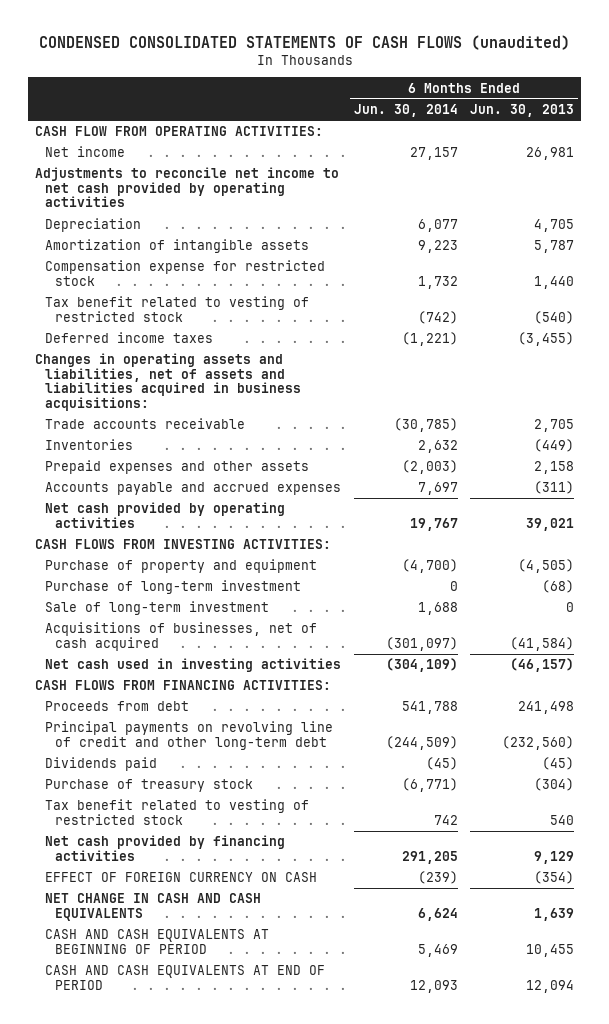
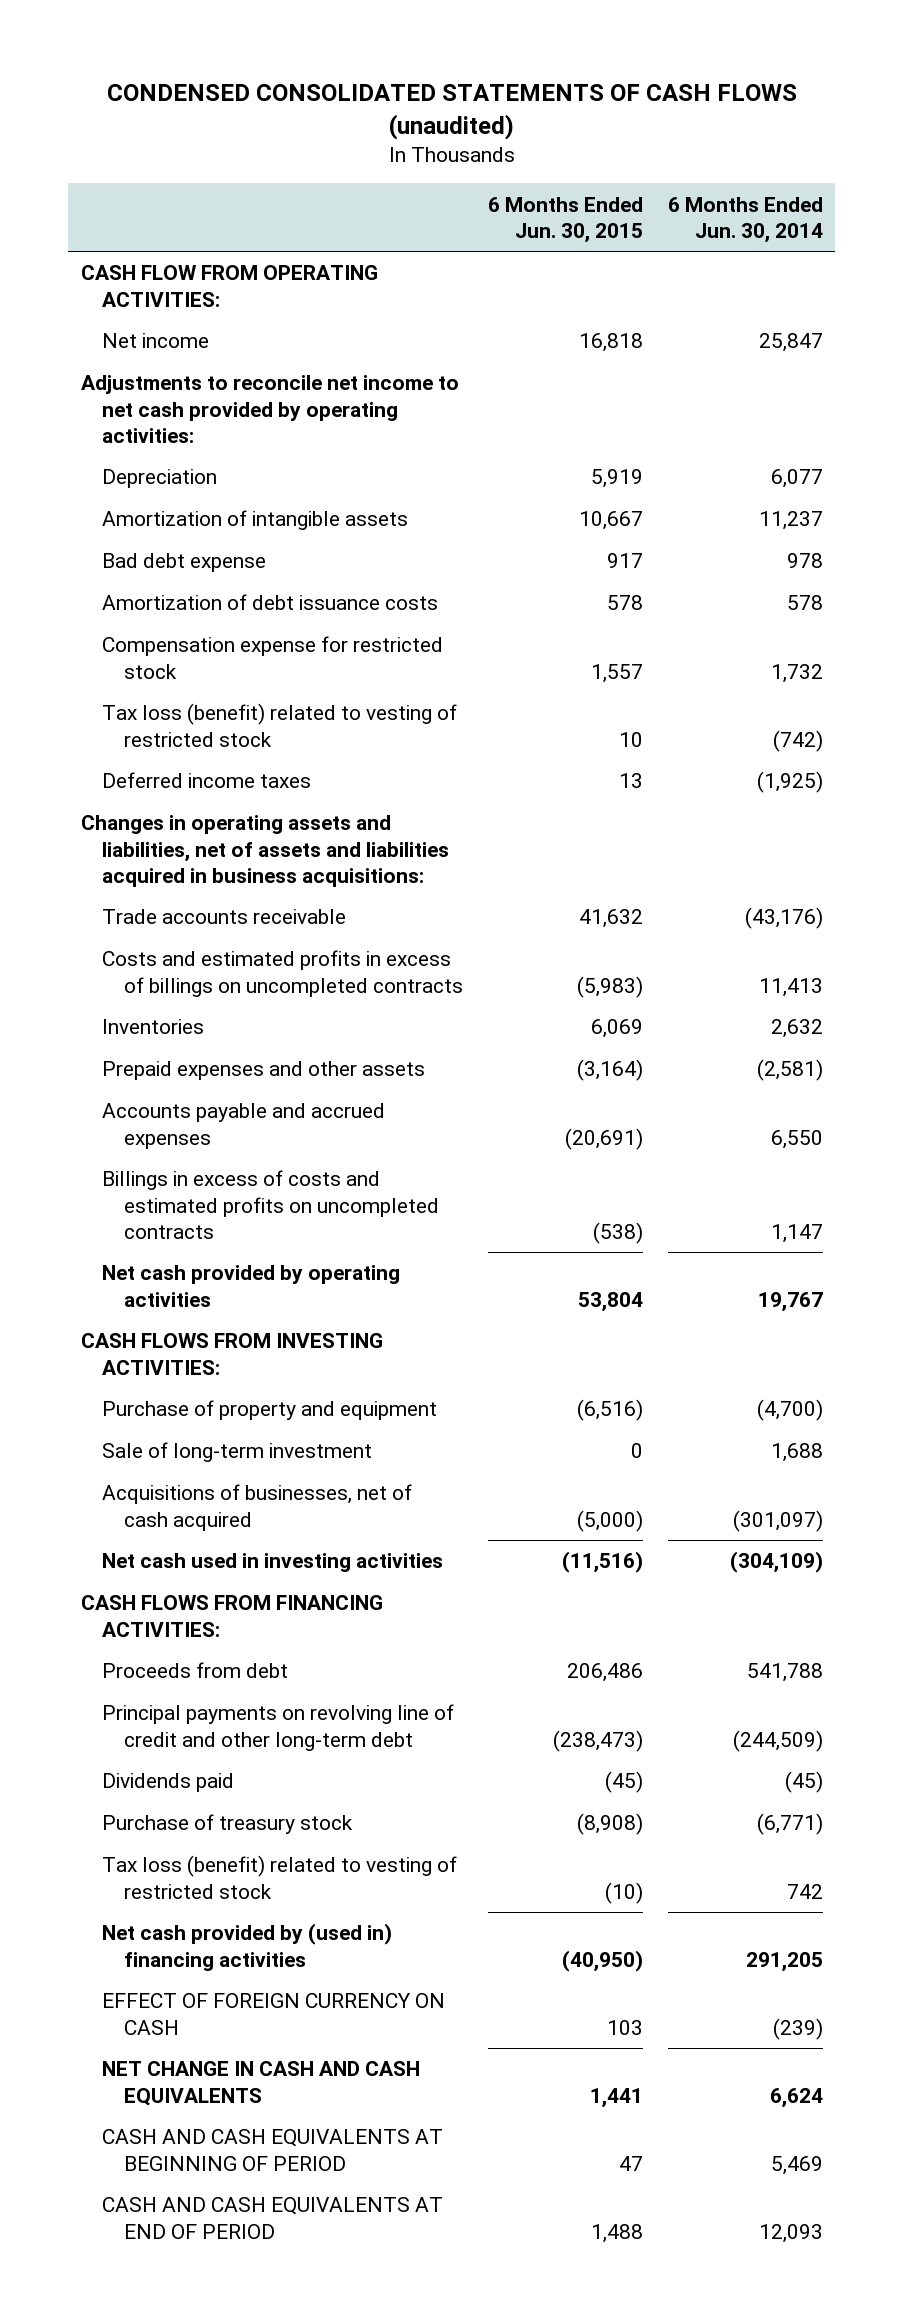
[470,104,575,118] Jun. 30, 2013 -> none
none -> [487,196,643,243] 6 Months Ended Jun. 30, 2015
[409,147,458,161] 27,157 -> [758,333,823,353] 25,847
[34,167,339,208] Adjustments to reconcile net income to net cash provided by operating activities -> [80,375,459,443] Adjustments to reconcile net income to net cash provided by operating activities:
[417,240,458,254] 9,223 -> [758,511,823,531] 11,237
none -> [102,553,267,573] Bad debt expense
none -> [102,594,439,611] Amortization of debt issuance costs
[44,296,309,322] Tax benefit related to vesting of restricted stock -> [102,703,458,747] Tax loss (benefit) related to vesting of restricted stock
[401,332,458,347] (1,221) -> [756,771,823,794] (1,925)
[393,418,458,433] (30,785) -> [744,907,823,930] (43,176)
none -> [102,950,464,997] Costs and estimated profits in excess of billings on uncompleted contracts
[401,460,458,475] (2,003) -> [756,1059,823,1082] (2,581)
[417,482,458,496] 7,697 -> [770,1129,823,1149] 6,550
none -> [102,1170,440,1239] Billings in excess of costs and estimated profits on uncompleted contracts
[44,580,301,595] Purchase of long-term investment -> none
[44,799,309,825] Tax benefit related to vesting of restricted stock -> [102,1855,458,1899] Tax loss (benefit) related to vesting of restricted stock
[44,835,285,861] Net cash provided by financing activities -> [102,1923,393,1971] Net cash provided by (used in) financing activities

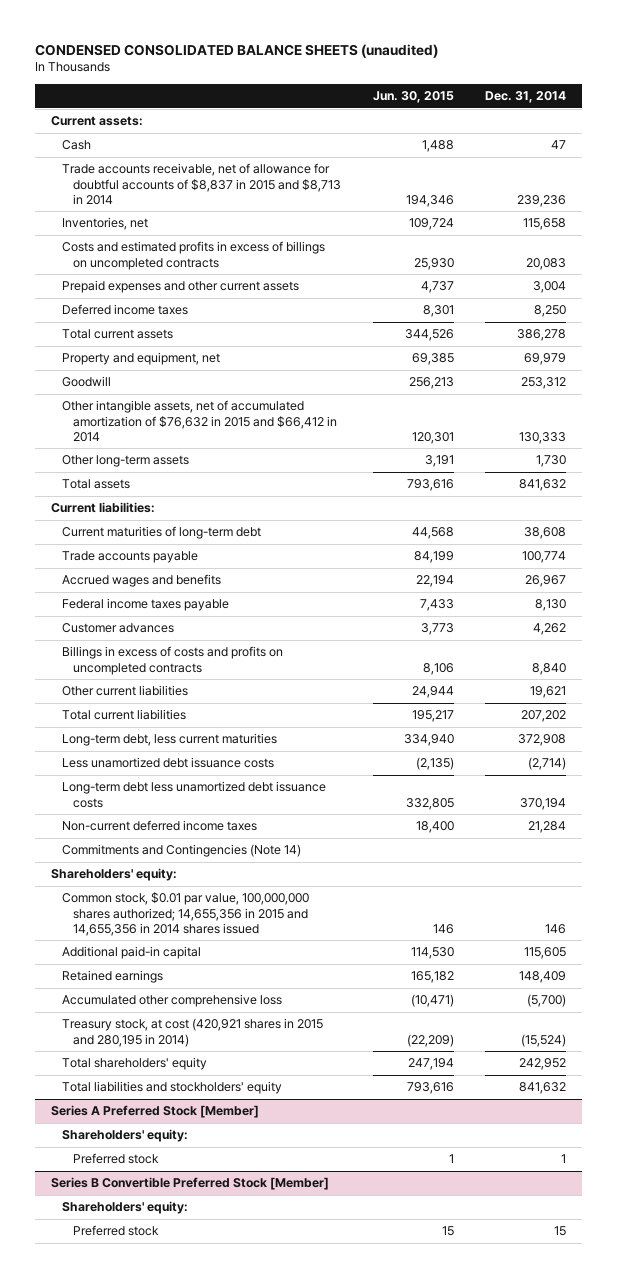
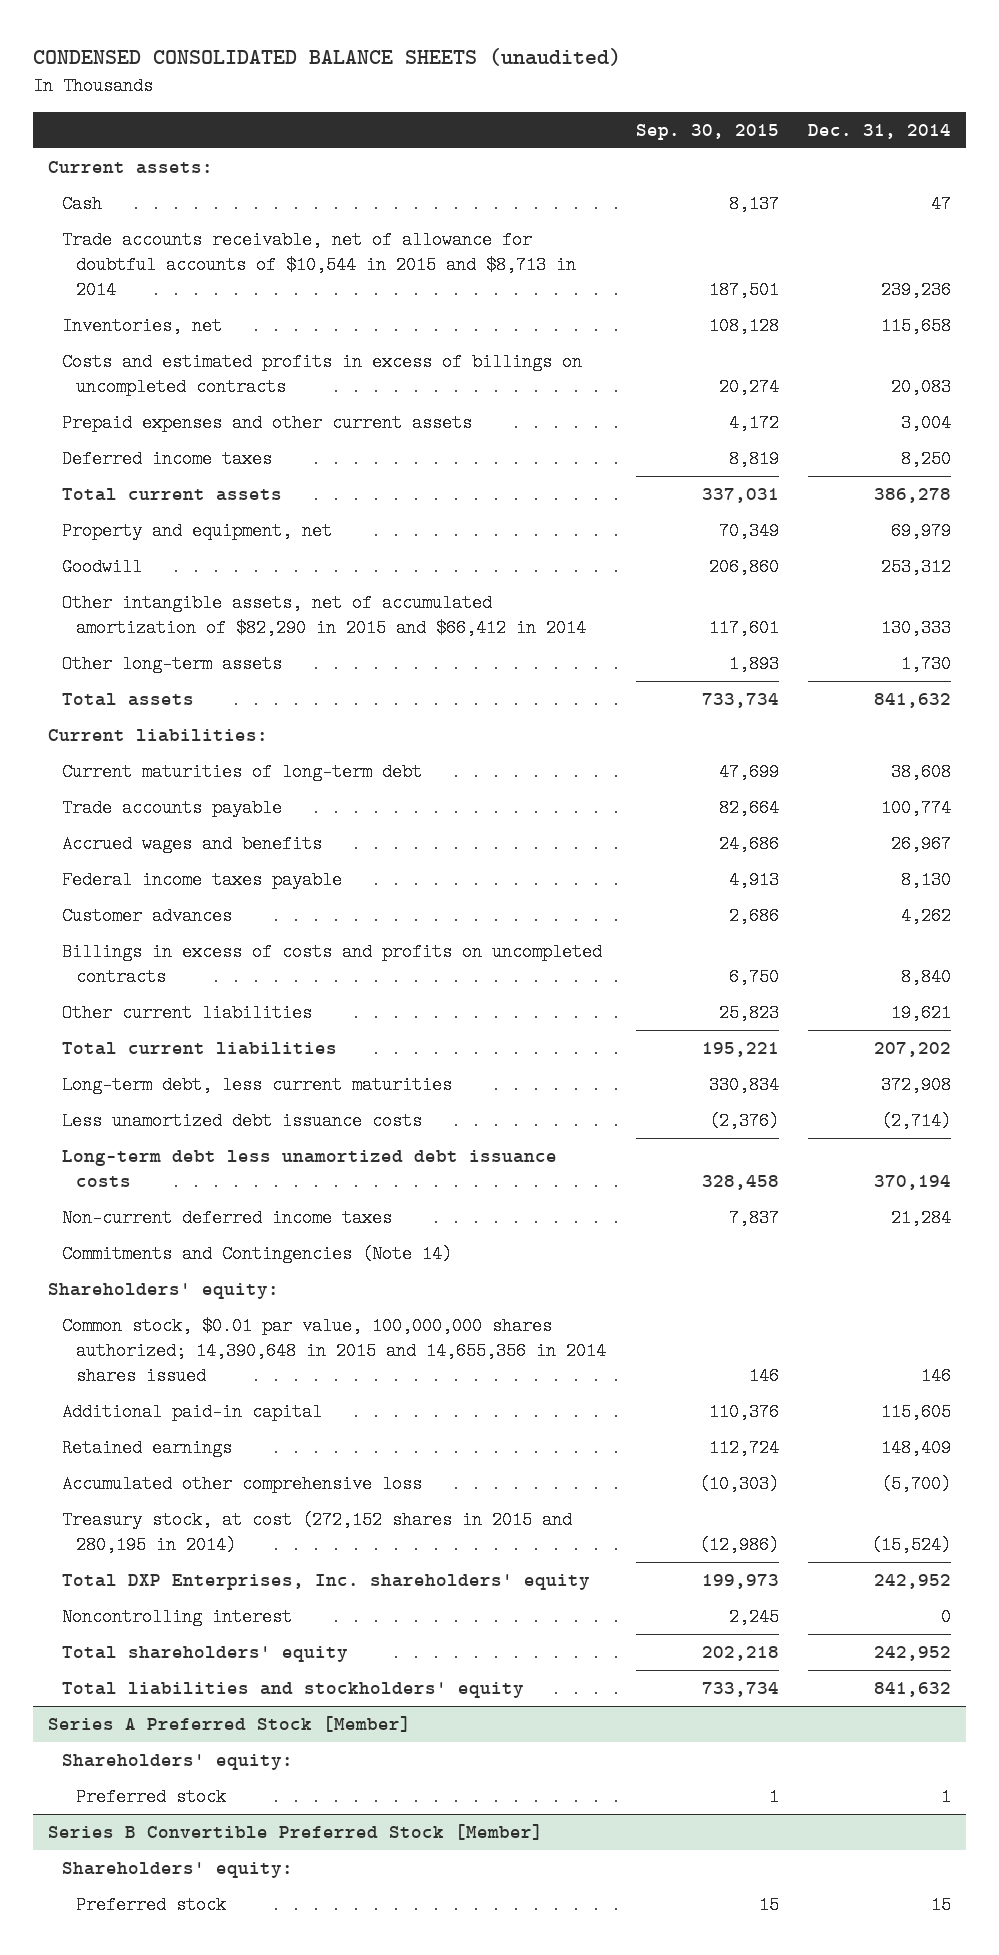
[372,91,454,104] Jun. 30, 2015 -> none
none -> [635,123,779,140] Sep. 30, 2015
[62,163,342,205] Trade accounts receivable, net of allowance for doubtful accounts of $8,837 in 2015 and $8,713 in 2014 -> [62,231,577,300] Trade accounts receivable, net of allowance for doubtful accounts of $10,544 in 2015 and $8,713 in 2014
[62,400,338,442] Other intangible assets, net of accumulated amortization of $76,632 in 2015 and $66,412 in 2014 -> [62,594,587,638] Other intangible assets, net of accumulated amortization of $82,290 in 2015 and $66,412 in 2014
[62,892,310,936] Common stock, $0.01 par value, 100,000,000 shares authorized; 14,655,356 in 2015 and 14,655,356 in 2014 shares issued -> [62,1317,607,1386] Common stock, $0.01 par value, 100,000,000 shares authorized; 14,390,648 in 2015 and 14,655,356 in 2014 shares issued
[62,1018,324,1047] Treasury stock, at cost (420,921 shares in 2015 and 280,195 in 2014) -> [62,1511,573,1555] Treasury stock, at cost (272,152 shares in 2015 and 280,195 in 2014)
none -> [62,1574,591,1591] Total DXP Enterprises, Inc. shareholders' equity
none -> [62,1608,293,1627] Noncontrolling interest

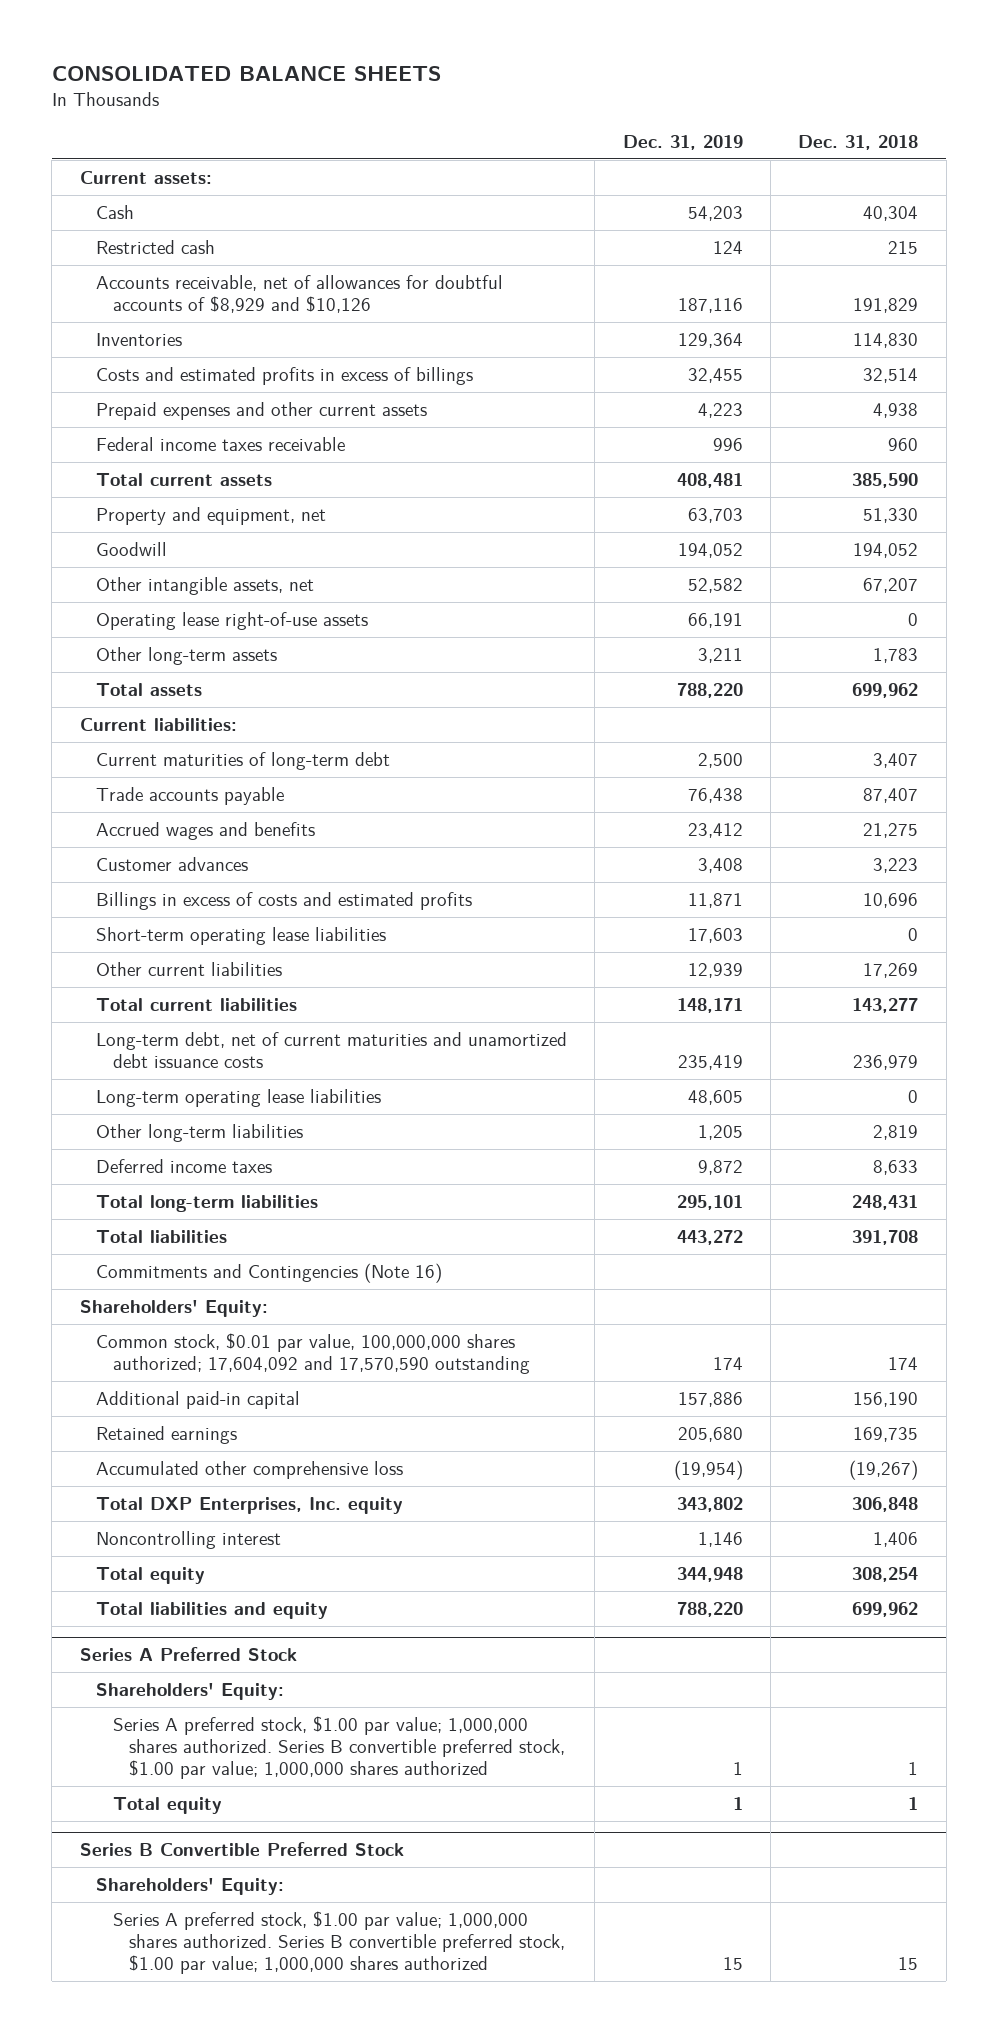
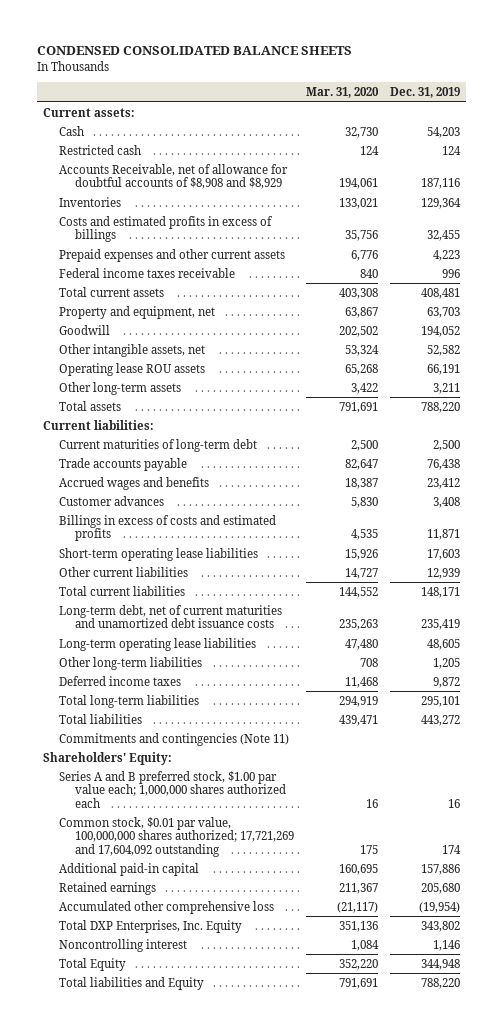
[51,65,441,81] CONSOLIDATED BALANCE SHEETS -> [37,46,353,56] CONDENSED CONSOLIDATED BALANCE SHEETS
[798,135,919,151] Dec. 31, 2018 -> none
none -> [306,87,380,99] Mar. 31, 2020
[96,274,504,313] Accounts receivable, net of allowances for doubtful accounts of $8,929 and $10,126 -> [59,163,289,190] Accounts Receivable, net of allowance for doubtful accounts of $8,908 and $8,929
[96,611,369,630] Operating lease right-of-use assets -> [59,362,206,376] Operating lease ROU assets
[96,1262,443,1283] Commitments and Contingencies (Note 16) -> [59,732,290,746] Commitments and contingencies (Note 11)
none -> [59,770,287,808] Series A and B preferred stock, $1.00 par value each; 1,000,000 shares authorized each
[96,1332,530,1374] Common stock, $0.01 par value, 100,000,000 shares authorized; 17,604,092 and 17,570,590 outstanding -> [59,816,295,857] Common stock, $0.01 par value, 100,000,000 shares authorized; 17,721,269 and 17,604,092 outstanding
[96,1495,404,1514] Total DXP Enterprises, Inc. equity -> [59,919,243,933] Total DXP Enterprises, Inc. Equity
[79,1646,297,1661] Series A Preferred Stock -> none
[96,1682,285,1700] Shareholders' Equity: -> none
[112,1715,566,1780] Series A preferred stock, $1.00 par value; 1,000,000 shares authorized. Series B convertible preferred stock, $1.00 par value; 1,000,000 shares authorized -> none
[112,1796,222,1814] Total equity -> none
[79,1841,404,1856] Series B Convertible Preferred Stock -> none
[96,1877,285,1895] Shareholders' Equity: -> none
[112,1910,566,1975] Series A preferred stock, $1.00 par value; 1,000,000 shares authorized. Series B convertible preferred stock, $1.00 par value; 1,000,000 shares authorized -> none
[96,1566,206,1584] Total equity -> [59,957,127,971] Total Equity
[96,1601,329,1619] Total liabilities and equity -> [59,976,205,990] Total liabilities and Equity

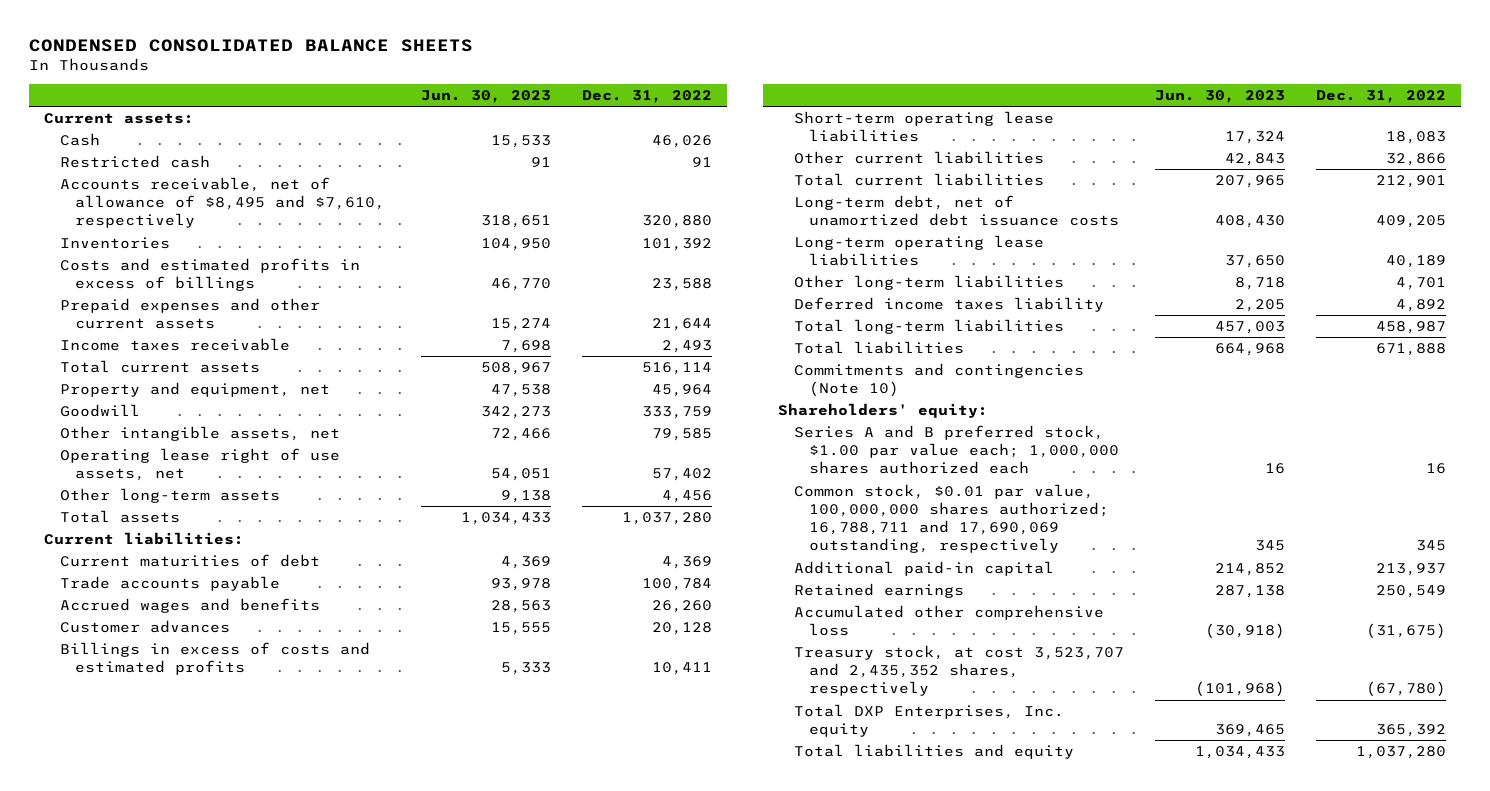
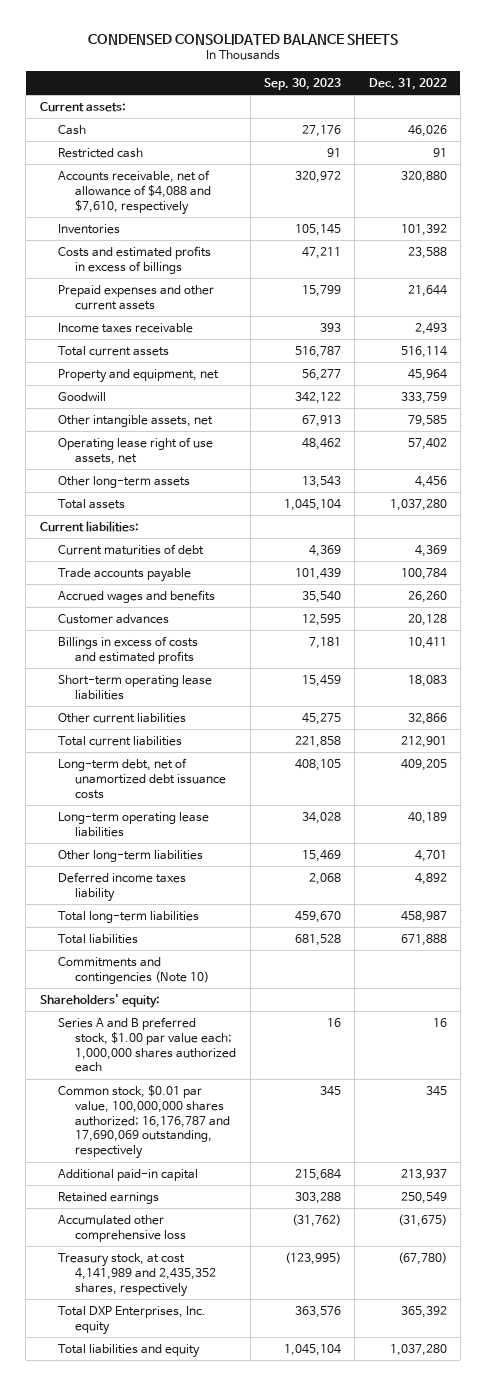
[420,90,551,104] Jun. 30, 2023 -> none
none -> [263,77,341,90] Sep. 30, 2023
[59,177,386,229] Accounts receivable, net of allowance of $8,495 and $7,610, respectively -> [57,169,212,215] Accounts receivable, net of allowance of $4,088 and $7,610, respectively
[793,484,1110,554] Common stock, $0.01 par value, 100,000,000 shares authorized; 16,788,711 and 17,690,069 outstanding, respectively -> [57,1084,231,1160] Common stock, $0.01 par value, 100,000,000 shares authorized; 16,176,787 and 17,690,069 outstanding, respectively
[793,645,1124,697] Treasury stock, at cost 3,523,707 and 2,435,352 shares, respectively -> [57,1252,217,1297] Treasury stock, at cost 4,141,989 and 2,435,352 shares, respectively

